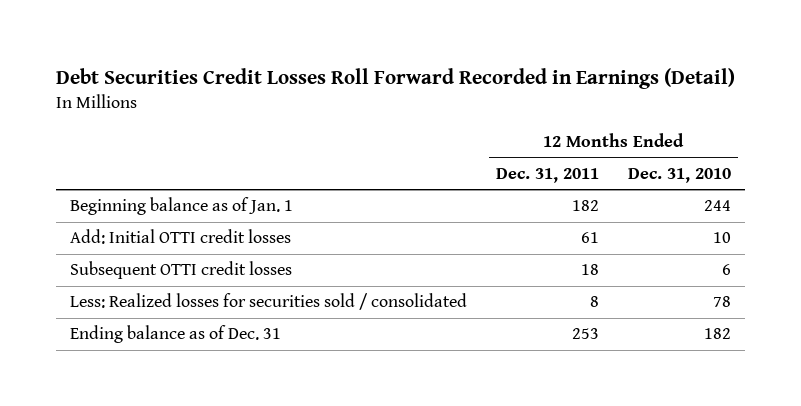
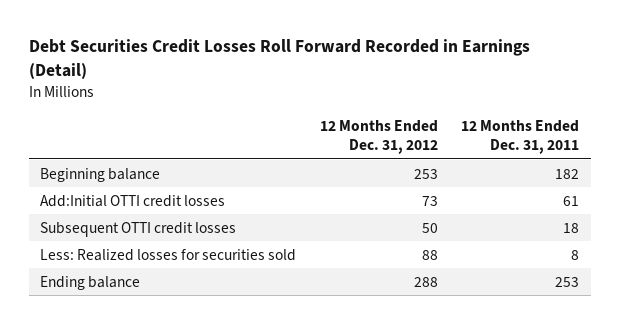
[627,167,731,183] Dec. 31, 2010 -> none
none -> [319,120,438,155] 12 Months Ended Dec. 31, 2012
[70,197,294,216] Beginning balance as of Jan. 1 -> [40,167,161,182] Beginning balance
[70,229,292,245] Add: Initial OTTI credit losses -> [40,194,226,207] Add:Initial OTTI credit losses
[70,293,468,311] Less: Realized losses for securities sold / consolidated -> [40,248,297,261] Less: Realized losses for securities sold
[70,325,282,344] Ending balance as of Dec. 31 -> [40,275,141,290] Ending balance

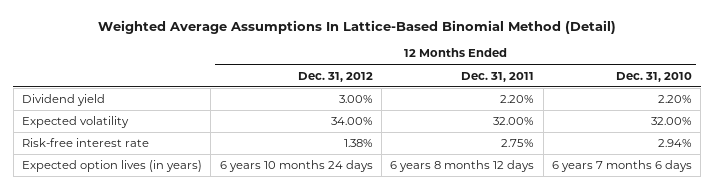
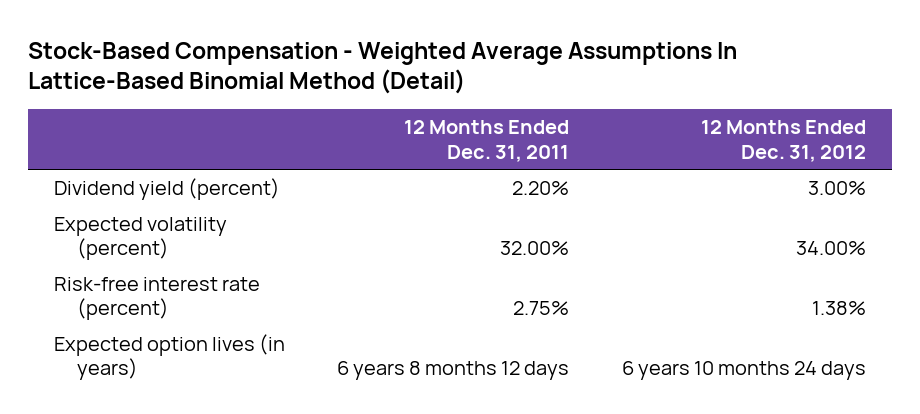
[97,19,616,34] Weighted Average Assumptions In Lattice-Based Binomial Method (Detail) -> [27,41,737,95] Stock-Based Compensation - Weighted Average Assumptions In Lattice-Based Binomial Method (Detail)
[615,71,692,82] Dec. 31, 2010 -> none
[21,94,105,107] Dividend yield -> [53,178,280,201] Dividend yield (percent)
[21,116,129,129] Expected volatility -> [53,217,227,261] Expected volatility (percent)
[21,138,149,148] Risk-free interest rate -> [53,277,260,321] Risk-free interest rate (percent)

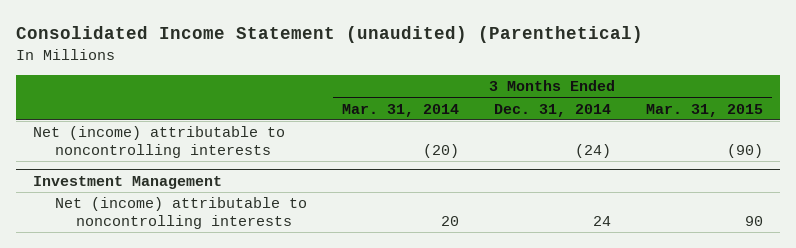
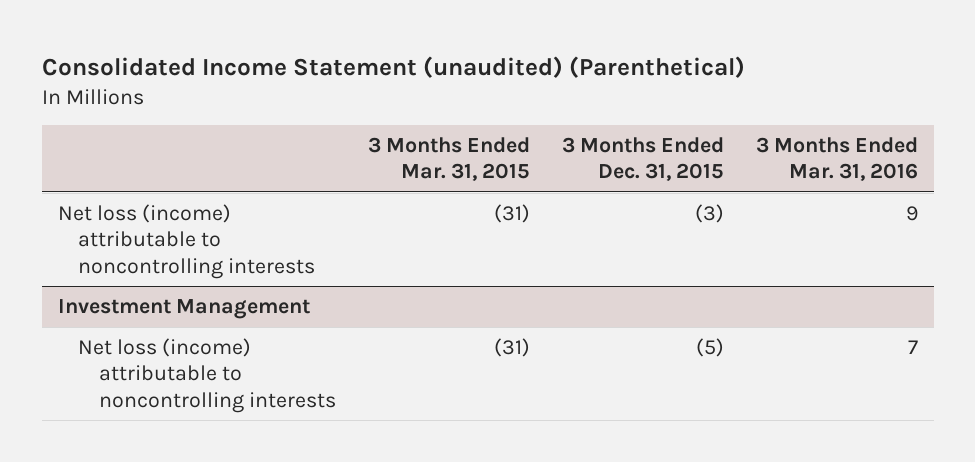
[341,103,459,117] Mar. 31, 2014 -> none
[493,103,611,117] Dec. 31, 2014 -> none
none -> [561,137,724,182] 3 Months Ended Dec. 31, 2015
none -> [755,137,918,182] 3 Months Ended Mar. 31, 2016
[33,126,286,158] Net (income) attributable to noncontrolling interests -> [57,204,316,279] Net loss (income) attributable to noncontrolling interests
[726,143,763,158] (90) -> [493,204,530,224] (31)
[54,197,307,229] Net (income) attributable to noncontrolling interests -> [78,338,336,413] Net loss (income) attributable to noncontrolling interests
[744,215,763,226] 90 -> [493,338,530,358] (31)

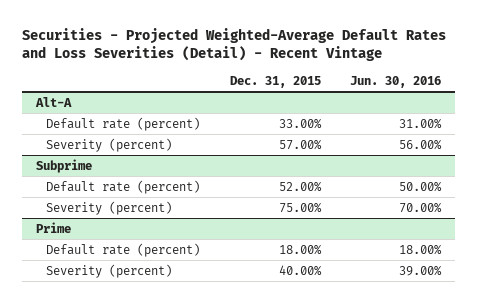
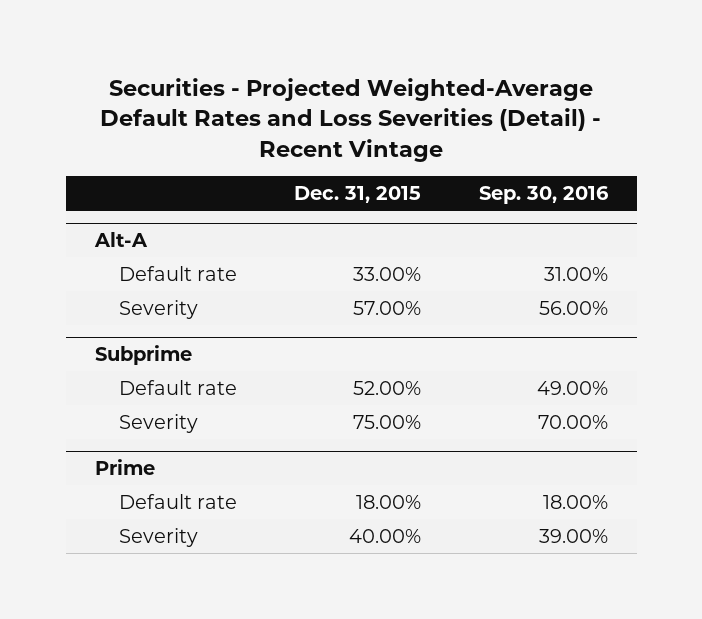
[349,75,441,88] Jun. 30, 2016 -> none
none -> [478,186,609,205] Sep. 30, 2016
[46,116,201,131] Default rate (percent) -> [118,265,237,281] Default rate
[46,137,173,152] Severity (percent) -> [118,299,198,319] Severity
[46,179,201,194] Default rate (percent) -> [118,379,237,395] Default rate
[46,200,173,215] Severity (percent) -> [118,413,198,433] Severity
[46,242,201,257] Default rate (percent) -> [118,493,237,509] Default rate
[46,263,173,278] Severity (percent) -> [118,527,198,547] Severity

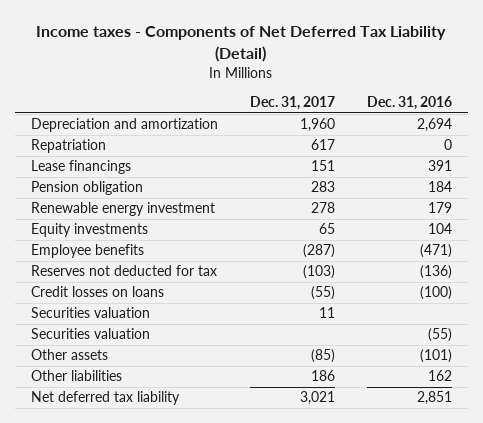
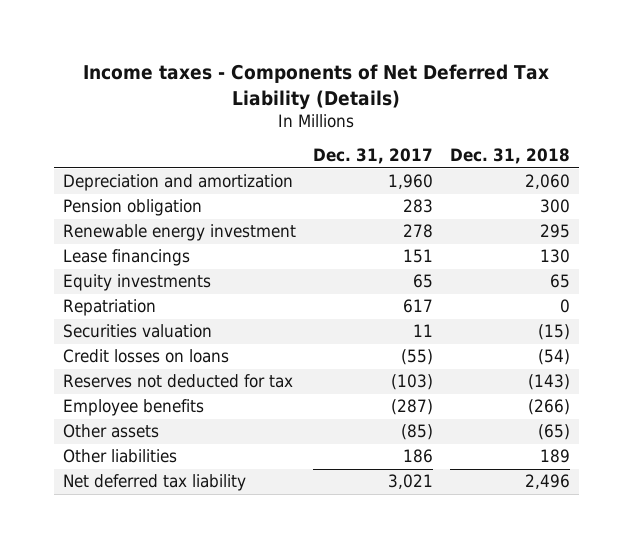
[36,25,447,62] Income taxes - Components of Net Deferred Tax Liability (Detail) -> [83,64,550,110] Income taxes - Components of Net Deferred Tax Liability (Details)
[366,96,452,111] Dec. 31, 2016 -> none
none -> [450,148,571,165] Dec. 31, 2018
[31,160,132,175] Lease financings -> [62,249,190,267] Lease financings
[31,139,107,154] Repatriation -> [62,299,156,317] Repatriation
[31,328,151,340] Securities valuation -> none
[31,286,165,298] Credit losses on loans -> [62,349,229,364] Credit losses on loans
[31,265,218,277] Reserves not deducted for tax -> [62,374,293,389] Reserves not deducted for tax
[31,244,145,259] Employee benefits -> [62,399,204,417] Employee benefits

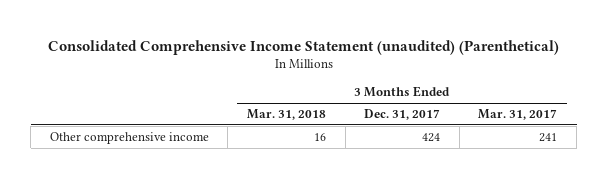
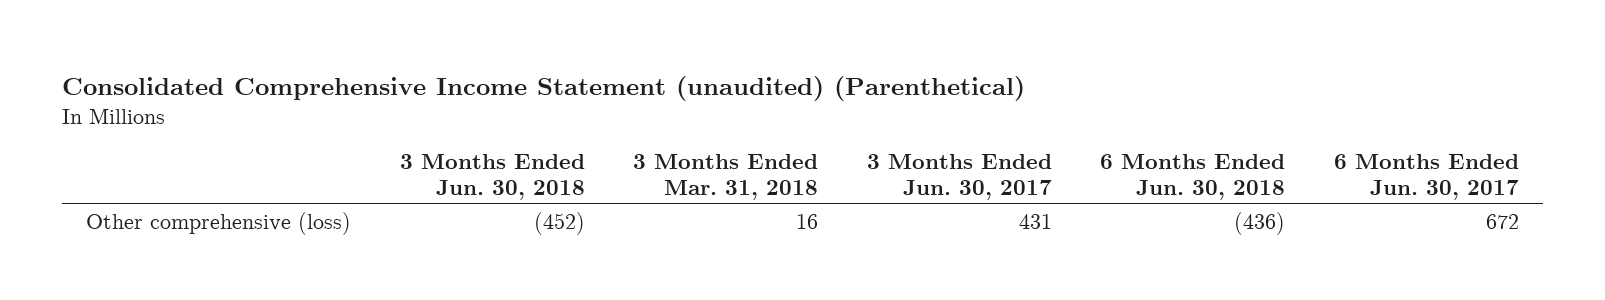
[364,109,441,121] Dec. 31, 2017 -> none
[478,109,558,121] Mar. 31, 2017 -> none
none -> [399,154,585,200] 3 Months Ended Jun. 30, 2018
none -> [866,154,1052,200] 3 Months Ended Jun. 30, 2017
none -> [1100,154,1286,200] 6 Months Ended Jun. 30, 2018
none -> [1333,154,1519,200] 6 Months Ended Jun. 30, 2017
[49,132,209,145] Other comprehensive income -> [85,212,351,236] Other comprehensive (loss)

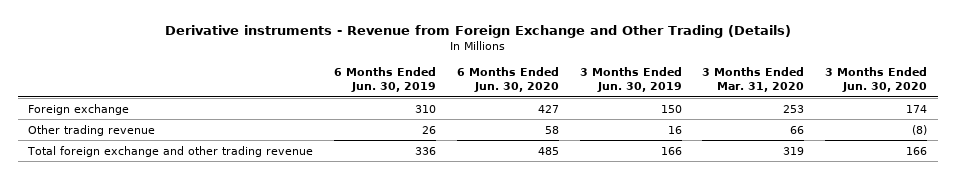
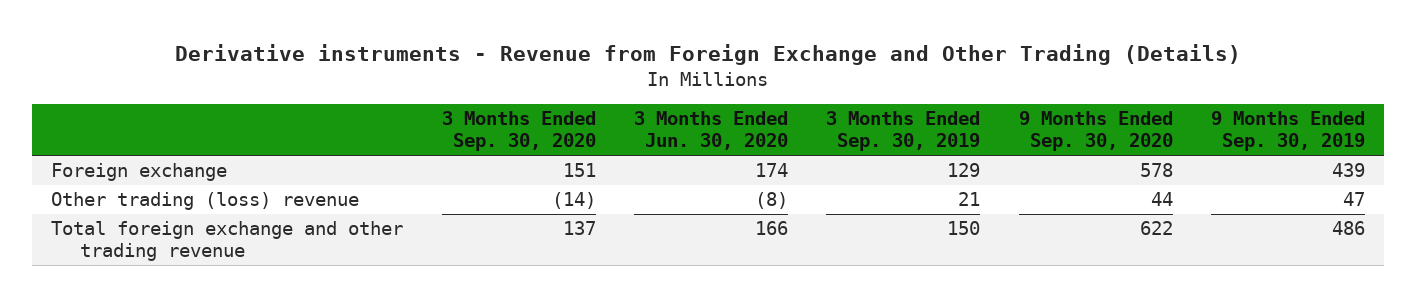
[333,66,436,93] 6 Months Ended Jun. 30, 2019 -> none
[456,66,559,93] 6 Months Ended Jun. 30, 2020 -> none
[579,66,682,93] 3 Months Ended Jun. 30, 2019 -> none
[702,66,805,93] 3 Months Ended Mar. 31, 2020 -> none
none -> [441,111,596,152] 3 Months Ended Sep. 30, 2020
none -> [826,111,981,152] 3 Months Ended Sep. 30, 2019
none -> [1018,111,1173,152] 9 Months Ended Sep. 30, 2020
none -> [1210,111,1365,152] 9 Months Ended Sep. 30, 2019
[28,124,156,136] Other trading revenue -> [51,192,360,211] Other trading (loss) revenue

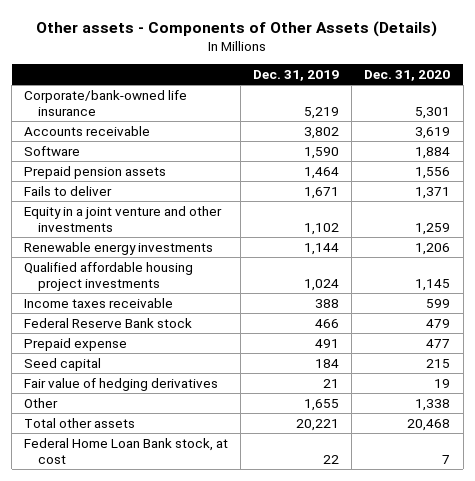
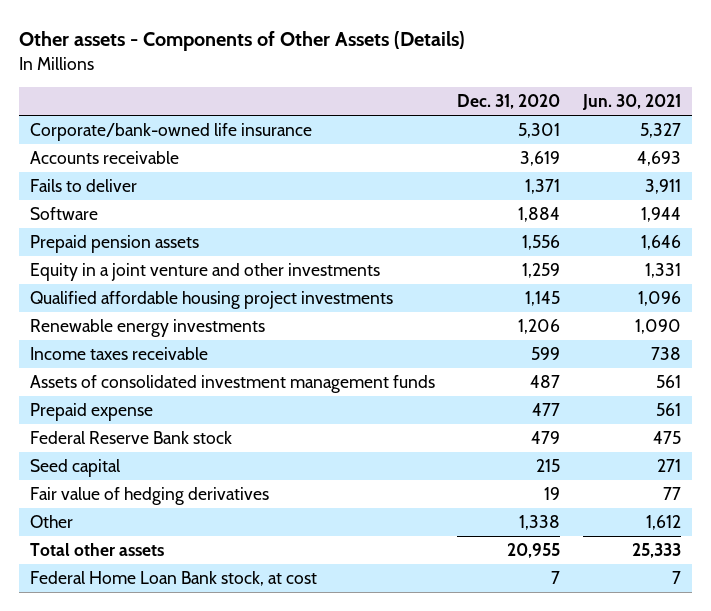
[253,70,340,82] Dec. 31, 2019 -> none
none -> [581,94,681,111] Jun. 30, 2021
[24,185,113,196] Fails to deliver -> [30,179,138,193] Fails to deliver
[24,241,214,255] Renewable energy investments -> [30,319,266,338] Renewable energy investments
none -> [30,375,436,394] Assets of consolidated investment management funds
[24,317,193,328] Federal Reserve Bank stock -> [30,431,233,445] Federal Reserve Bank stock
[407,418,451,431] 20,468 -> [507,543,561,559] 20,955

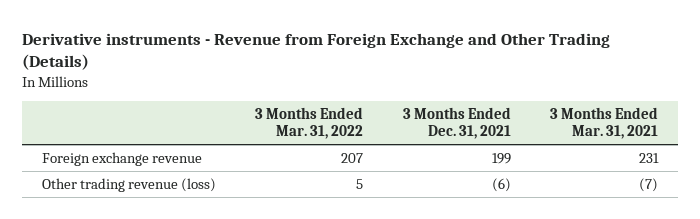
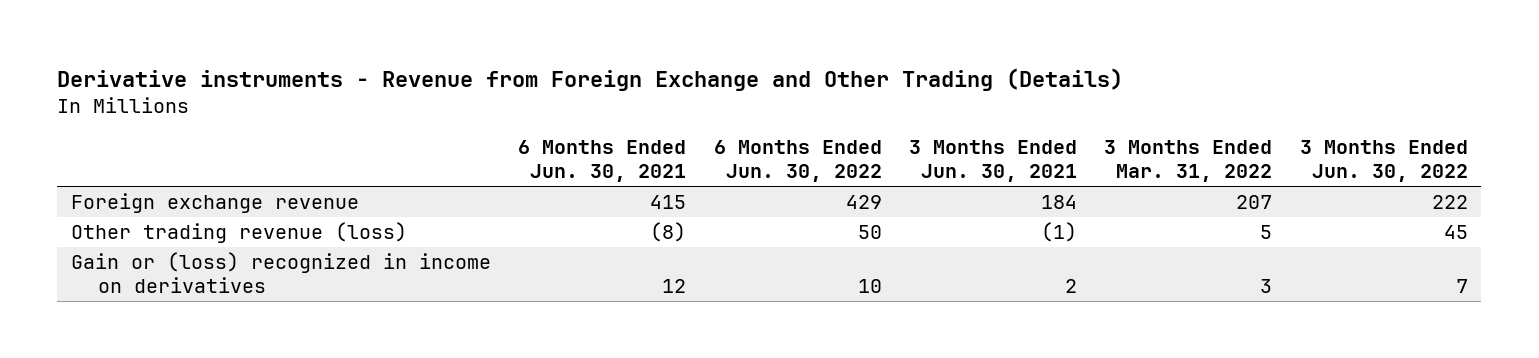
[402,106,511,140] 3 Months Ended Dec. 31, 2021 -> none
[550,106,659,140] 3 Months Ended Mar. 31, 2021 -> none
none -> [518,140,687,183] 6 Months Ended Jun. 30, 2021
none -> [713,140,882,183] 6 Months Ended Jun. 30, 2022
none -> [909,140,1078,183] 3 Months Ended Jun. 30, 2021
none -> [1299,140,1468,183] 3 Months Ended Jun. 30, 2022
none -> [71,251,492,293] Gain or (loss) recognized in income on derivatives

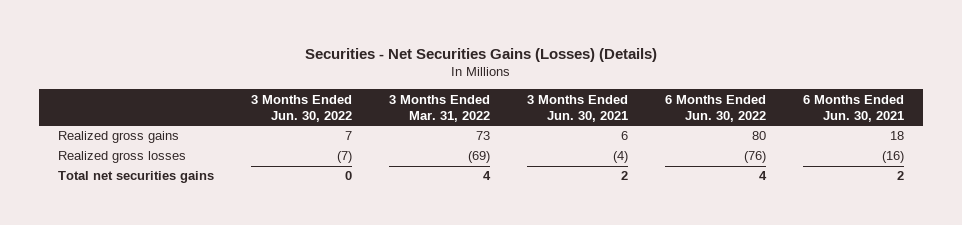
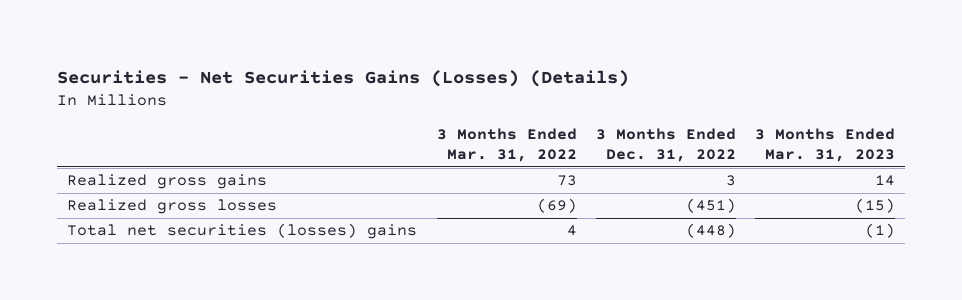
[250,94,352,122] 3 Months Ended Jun. 30, 2022 -> none
[526,94,628,122] 3 Months Ended Jun. 30, 2021 -> none
[664,94,766,122] 6 Months Ended Jun. 30, 2022 -> none
[803,94,905,122] 6 Months Ended Jun. 30, 2021 -> none
none -> [595,127,736,163] 3 Months Ended Dec. 31, 2022
none -> [755,127,896,163] 3 Months Ended Mar. 31, 2023
[57,171,214,184] Total net securities gains -> [67,223,418,240] Total net securities (losses) gains

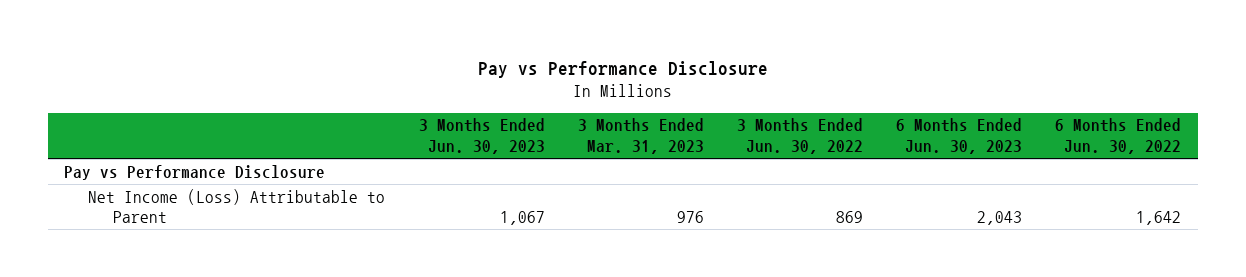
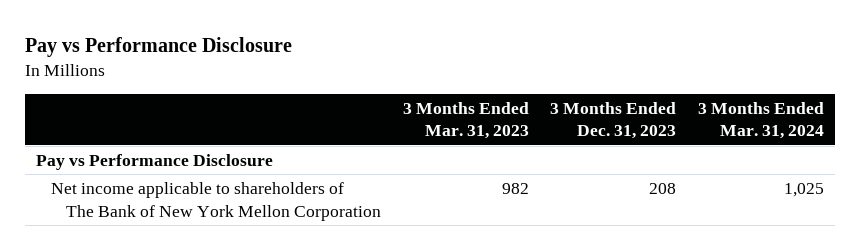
[418,118,545,154] 3 Months Ended Jun. 30, 2023 -> none
[737,118,864,154] 3 Months Ended Jun. 30, 2022 -> none
[896,118,1023,154] 6 Months Ended Jun. 30, 2023 -> none
[1055,118,1182,154] 6 Months Ended Jun. 30, 2022 -> none
none -> [550,101,677,140] 3 Months Ended Dec. 31, 2023
none -> [698,101,825,140] 3 Months Ended Mar. 31, 2024
[88,188,386,224] Net Income (Loss) Attributable to Parent -> [50,181,382,221] Net income applicable to shareholders of The Bank of New York Mellon Corporation
[676,211,704,224] 976 -> [501,182,529,194] 982

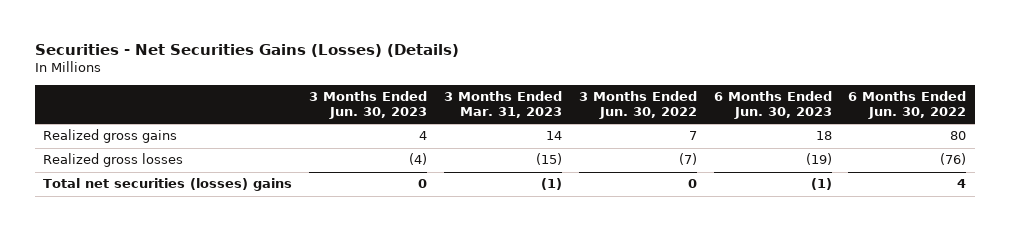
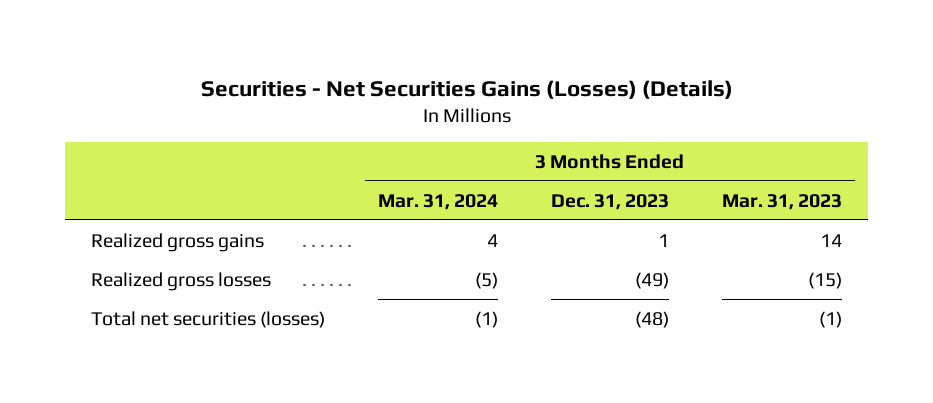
[309,91,428,120] 3 Months Ended Jun. 30, 2023 -> none
[578,91,697,120] 3 Months Ended Jun. 30, 2022 -> none
[713,91,832,120] 6 Months Ended Jun. 30, 2023 -> none
[848,91,967,120] 6 Months Ended Jun. 30, 2022 -> none
none -> [378,193,499,210] Mar. 31, 2024
none -> [550,193,669,210] Dec. 31, 2023
[43,178,293,192] Total net securities (losses) gains -> [91,310,326,328] Total net securities (losses)

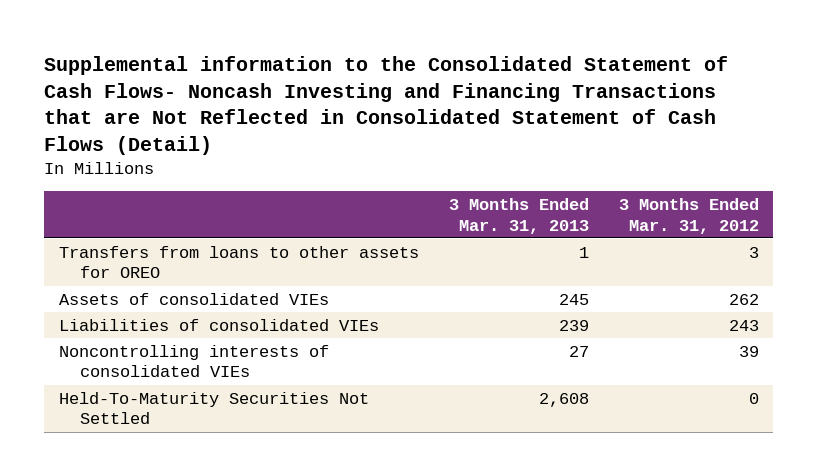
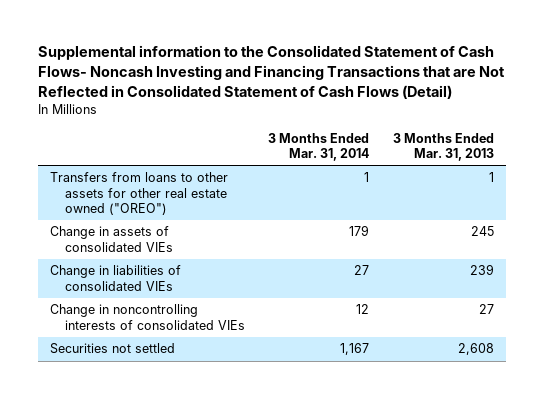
[618,198,759,234] 3 Months Ended Mar. 31, 2012 -> none
none -> [268,132,370,161] 3 Months Ended Mar. 31, 2014
[59,245,420,279] Transfers from loans to other assets for OREO -> [49,172,228,216] Transfers from loans to other assets for other real estate owned ("OREO")
[59,292,330,305] Assets of consolidated VIEs -> [49,226,173,252] Change in assets of consolidated VIEs
[59,318,380,331] Liabilities of consolidated VIEs -> [49,265,181,291] Change in liabilities of consolidated VIEs
[59,344,330,378] Noncontrolling interests of consolidated VIEs -> [49,304,245,330] Change in noncontrolling interests of consolidated VIEs
[59,391,370,425] Held-To-Maturity Securities Not Settled -> [49,343,175,355] Securities not settled

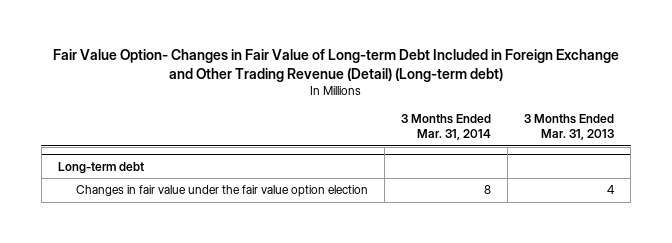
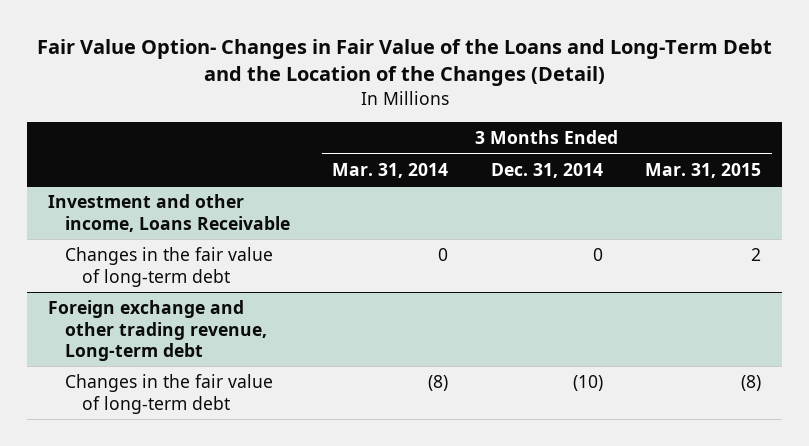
[53,49,620,82] Fair Value Option- Changes in Fair Value of Long-term Debt Included in Foreign Exchange and Other Trading Revenue (Detail) (Long-term debt) -> [36,39,772,87] Fair Value Option- Changes in Fair Value of the Loans and Long-Term Debt and the Location of the Changes (Detail)
[524,114,615,141] 3 Months Ended Mar. 31, 2013 -> none
none -> [490,162,603,178] Dec. 31, 2014
none -> [645,162,762,178] Mar. 31, 2015
[58,161,145,174] Long-term debt -> none
none -> [48,194,290,232] Investment and other income, Loans Receivable
[75,185,368,198] Changes in fair value under the fair value option election -> [64,247,273,287] Changes in the fair value of long-term debt
[483,185,491,195] 8 -> [438,248,449,262] 0
none -> [48,300,267,362] Foreign exchange and other trading revenue, Long-term debt
none -> [64,374,273,414] Changes in the fair value of long-term debt

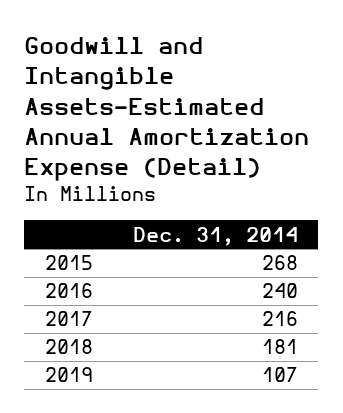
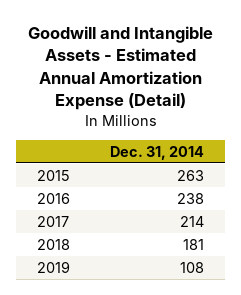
[24,37,310,181] Goodwill and Intangible Assets-Estimated Annual Amortization Expense (Detail) -> [27,25,213,111] Goodwill and Intangible Assets - Estimated Annual Amortization Expense (Detail)
[261,255,298,271] 268 -> [177,169,205,181] 263
[261,283,298,299] 240 -> [177,192,205,204] 238
[261,311,298,327] 216 -> [180,215,205,227] 214
[261,367,298,383] 107 -> [180,261,205,273] 108

